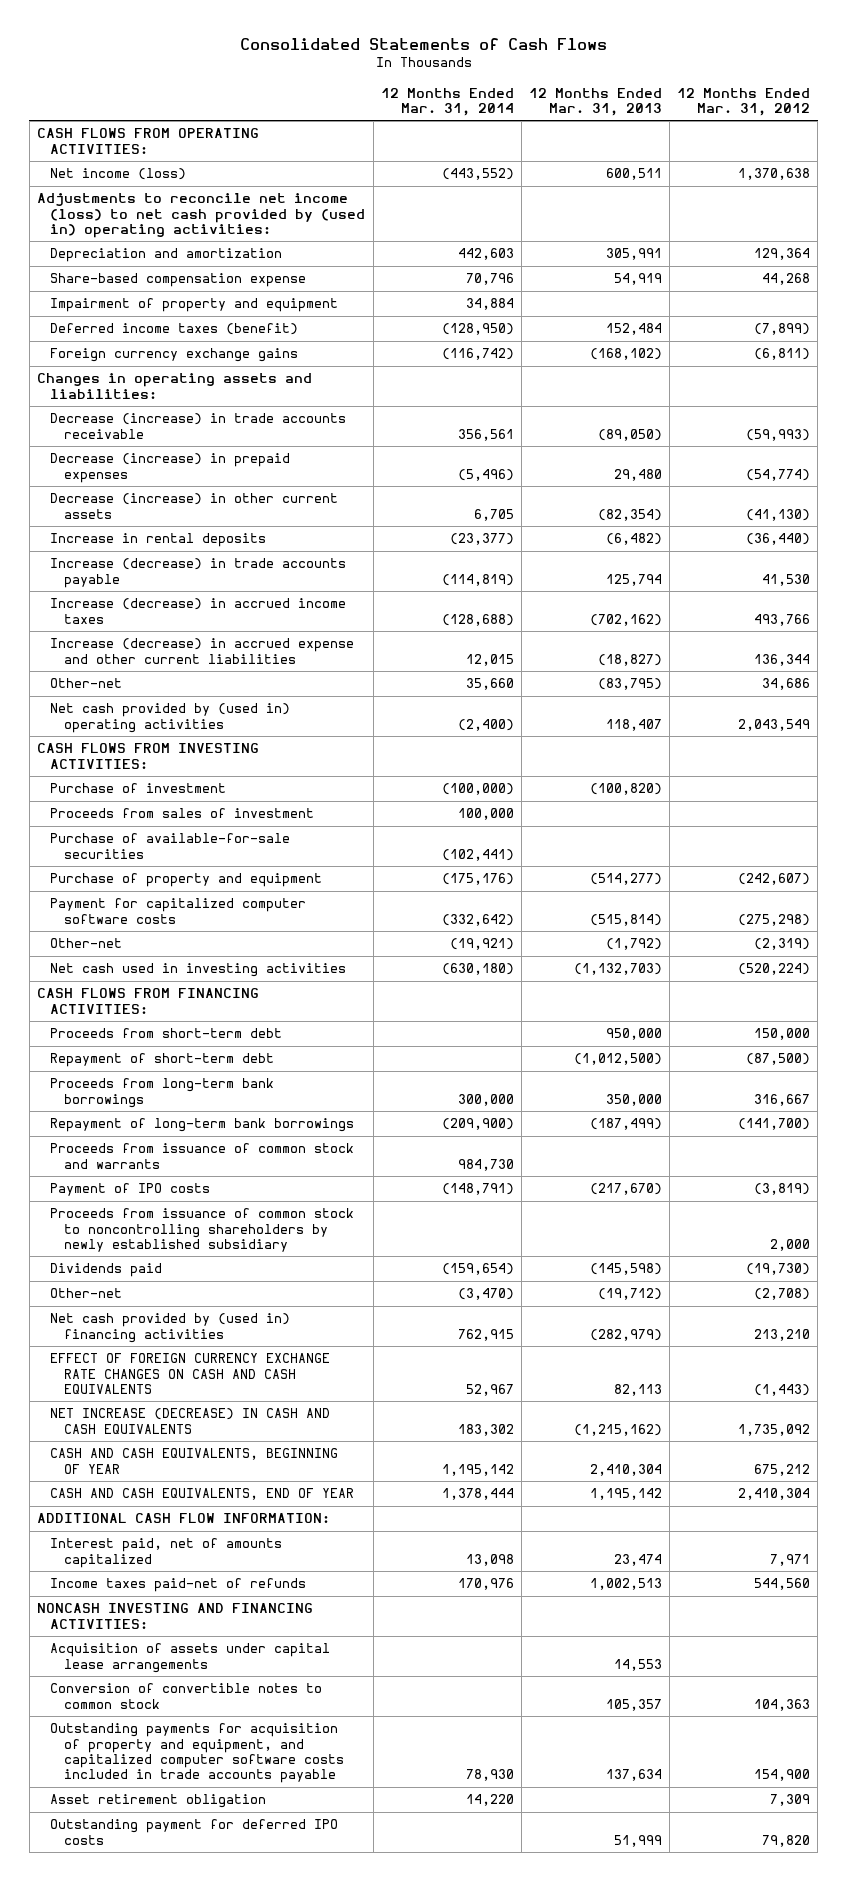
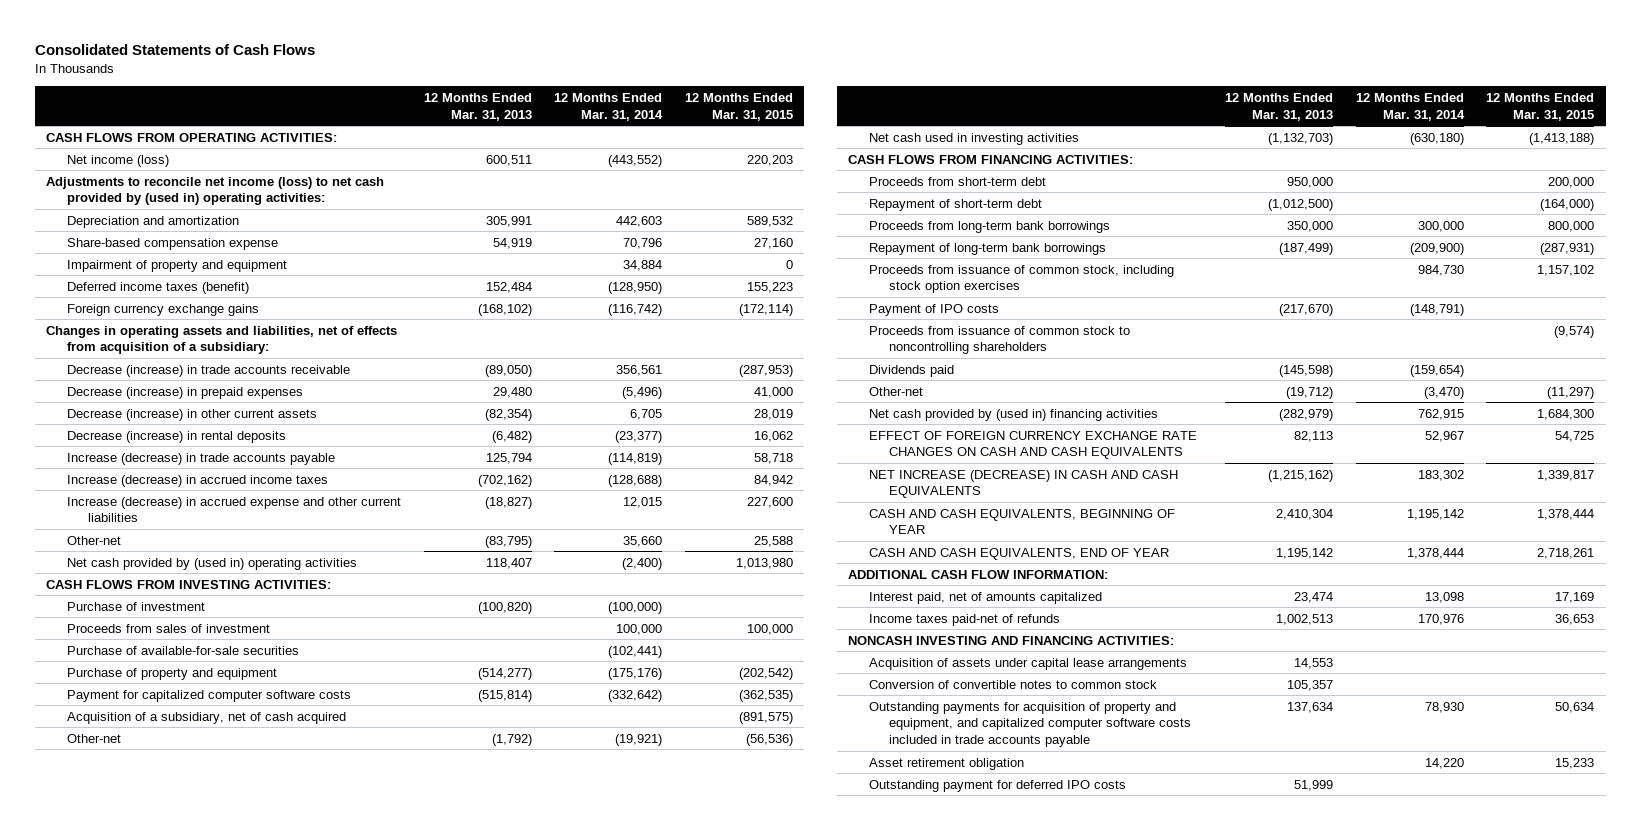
[677,87,811,117] 12 Months Ended Mar. 31, 2012 -> none
none -> [684,92,793,121] 12 Months Ended Mar. 31, 2015
[37,373,313,399] Changes in operating assets and liabilities: -> [46,325,398,355] Changes in operating assets and liabilities, net of effects from acquisition of a subsidiary:
[50,533,267,548] Increase in rental deposits -> [67,430,287,443] Decrease (increase) in rental deposits
none -> [67,711,347,724] Acquisition of a subsidiary, net of cash acquired
[50,1143,355,1169] Proceeds from issuance of common stock and warrants -> [868,264,1174,294] Proceeds from issuance of common stock, including stock option exercises
[50,1208,355,1253] Proceeds from issuance of common stock to noncontrolling shareholders by newly established subsidiary -> [868,325,1130,355] Proceeds from issuance of common stock to noncontrolling shareholders

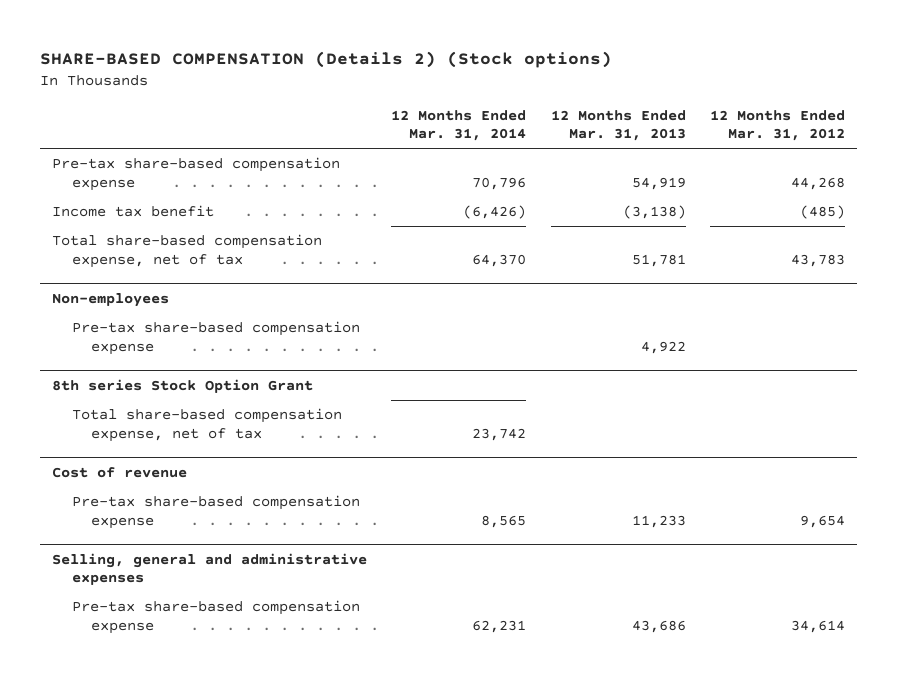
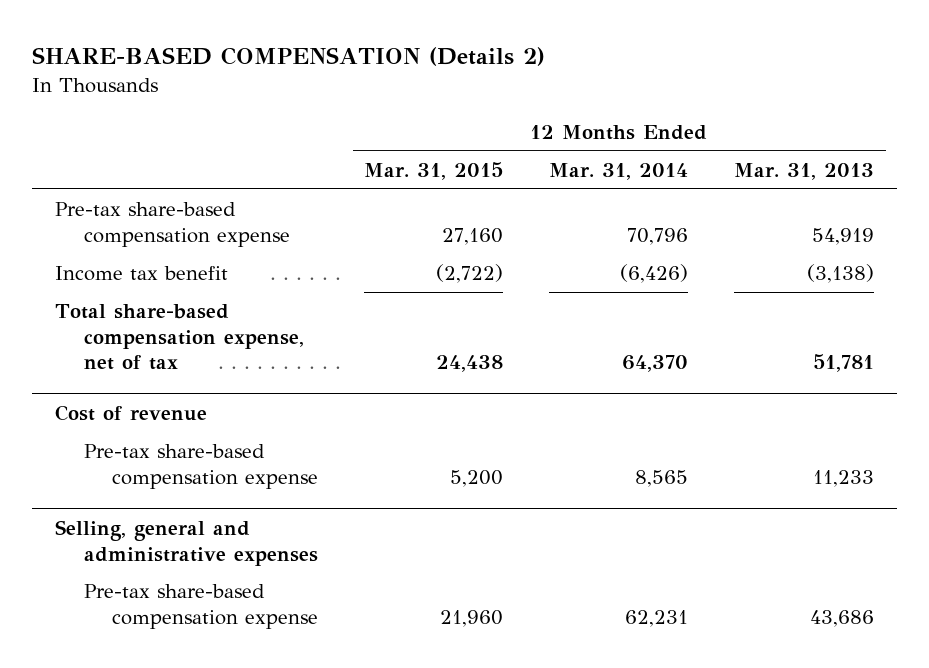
[39,50,612,68] SHARE-BASED COMPENSATION (Details 2) (Stock options) -> [32,47,546,67] SHARE-BASED COMPENSATION (Details 2)
[709,109,845,142] 12 Months Ended Mar. 31, 2012 -> none
none -> [364,161,504,180] Mar. 31, 2015
[51,292,169,307] Non-employees -> none
[71,321,360,355] Pre-tax share-based compensation expense -> none
[51,378,313,393] 8th series Stock Option Grant -> none
[71,408,342,442] Total share-based compensation expense, net of tax -> none

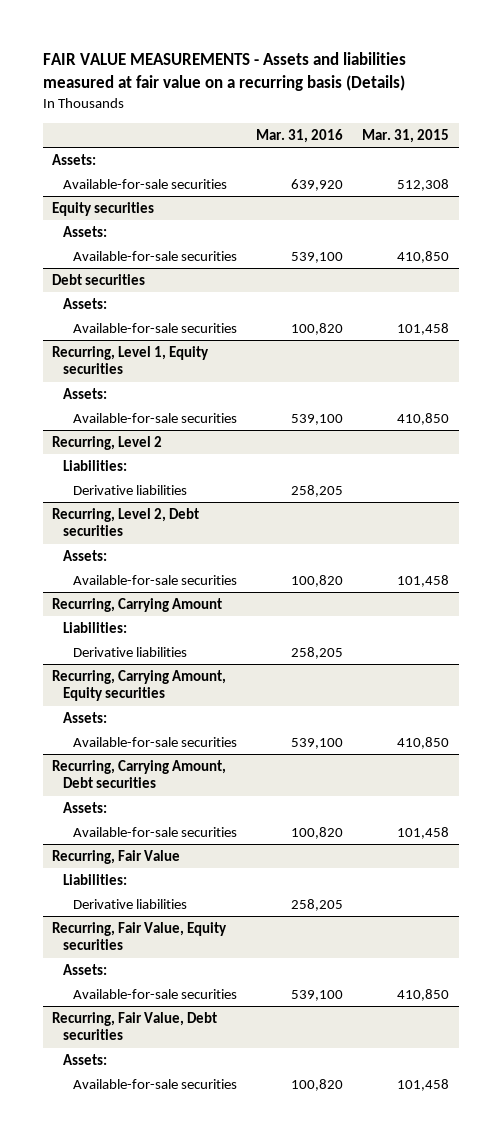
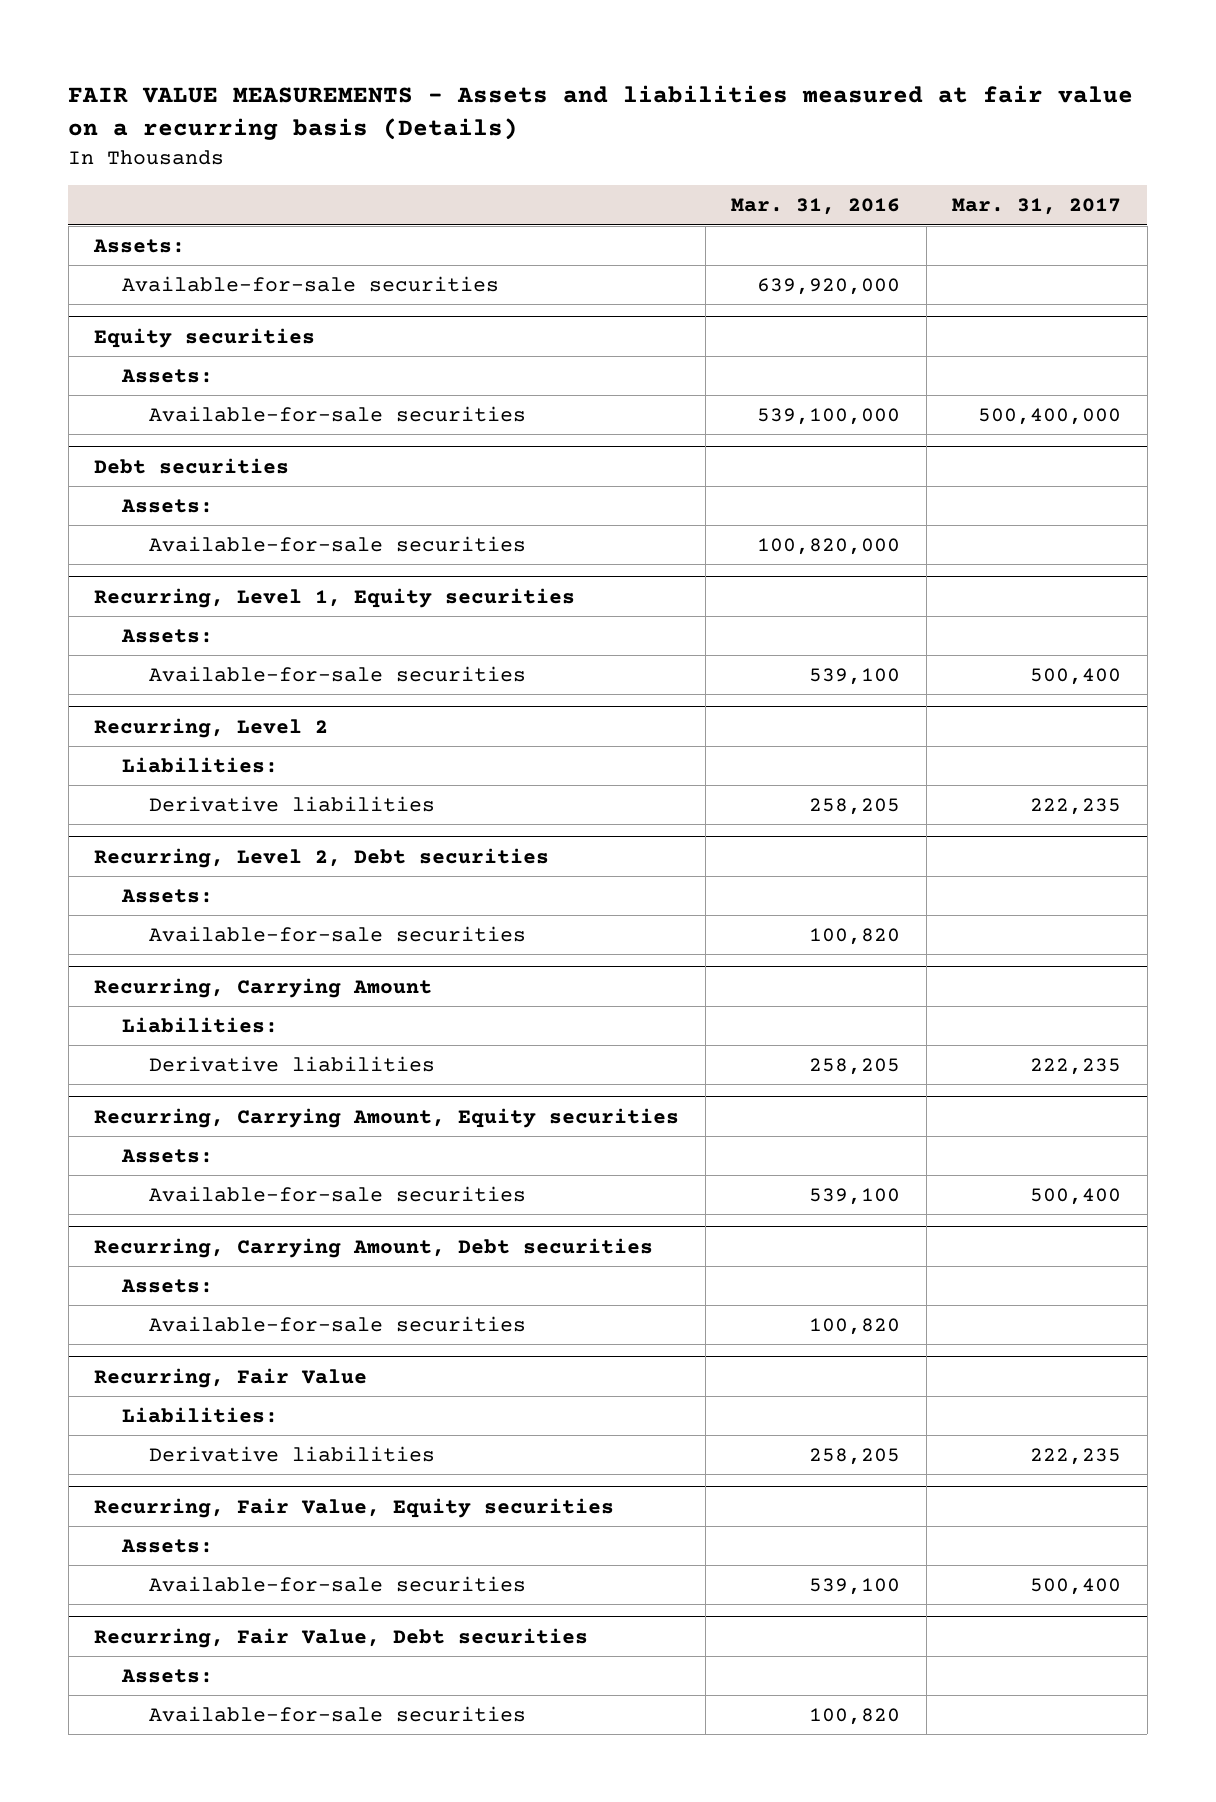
[362,128,450,143] Mar. 31, 2015 -> none
none -> [952,198,1122,216] Mar. 31, 2017
[291,178,344,191] 639,920 -> [757,277,901,295] 639,920,000
[291,251,344,263] 539,100 -> [757,407,901,425] 539,100,000
[291,322,344,335] 100,820 -> [757,537,901,555] 100,820,000

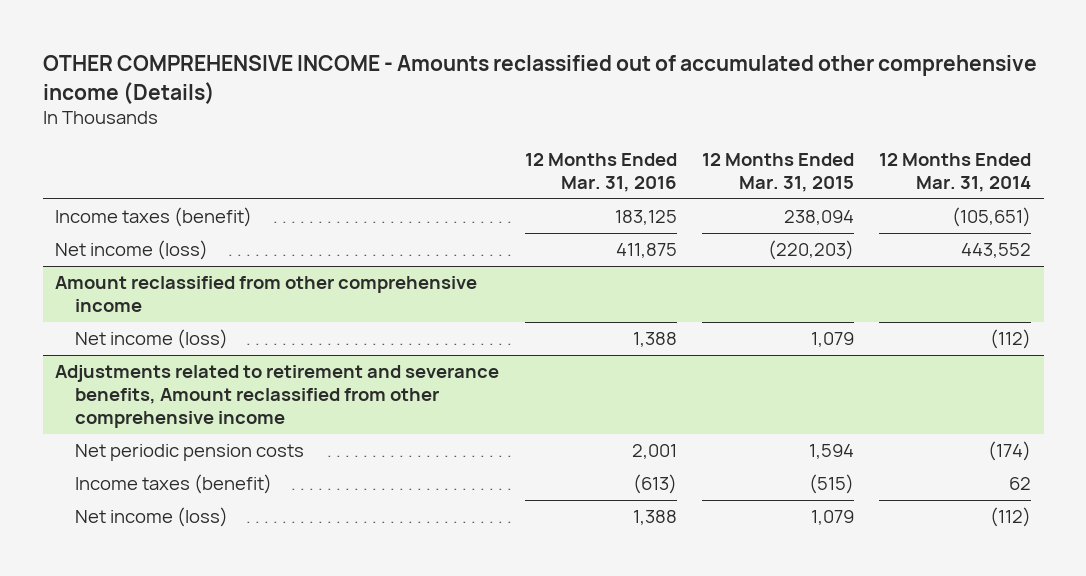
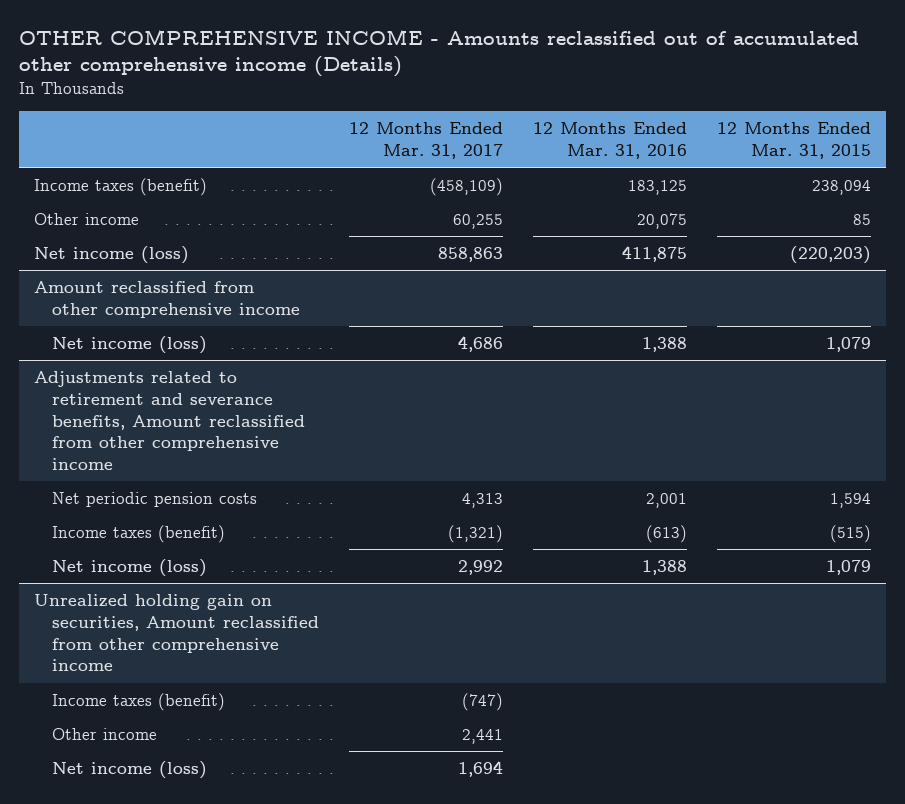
[878,153,1031,192] 12 Months Ended Mar. 31, 2014 -> none
none -> [349,122,504,159] 12 Months Ended Mar. 31, 2017
none -> [33,212,139,225] Other income
none -> [33,593,320,672] Unrealized holding gain on securities, Amount reclassified from other comprehensive income
none -> [52,692,226,711] Income taxes (benefit)
none -> [52,727,158,740] Other income
none -> [52,760,208,779] Net income (loss)

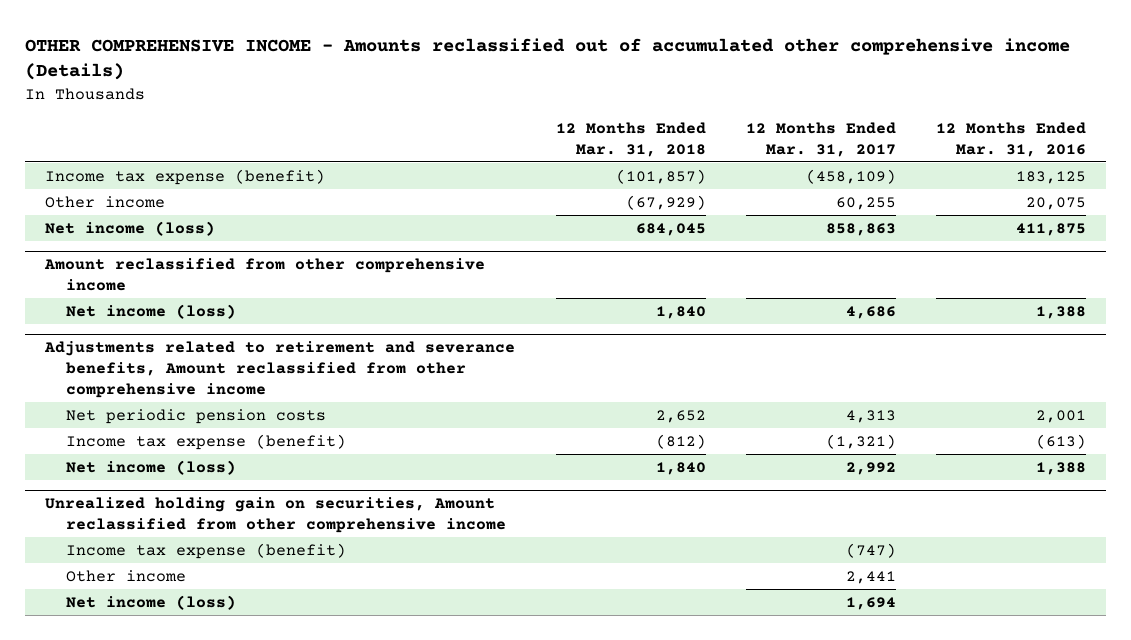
[717,122,872,159] 12 Months Ended Mar. 31, 2015 -> none
none -> [555,121,706,157] 12 Months Ended Mar. 31, 2018
[33,177,207,196] Income taxes (benefit) -> [45,168,326,185] Income tax expense (benefit)
[52,524,226,543] Income taxes (benefit) -> [65,433,346,450] Income tax expense (benefit)
[52,692,226,711] Income taxes (benefit) -> [65,542,346,559] Income tax expense (benefit)

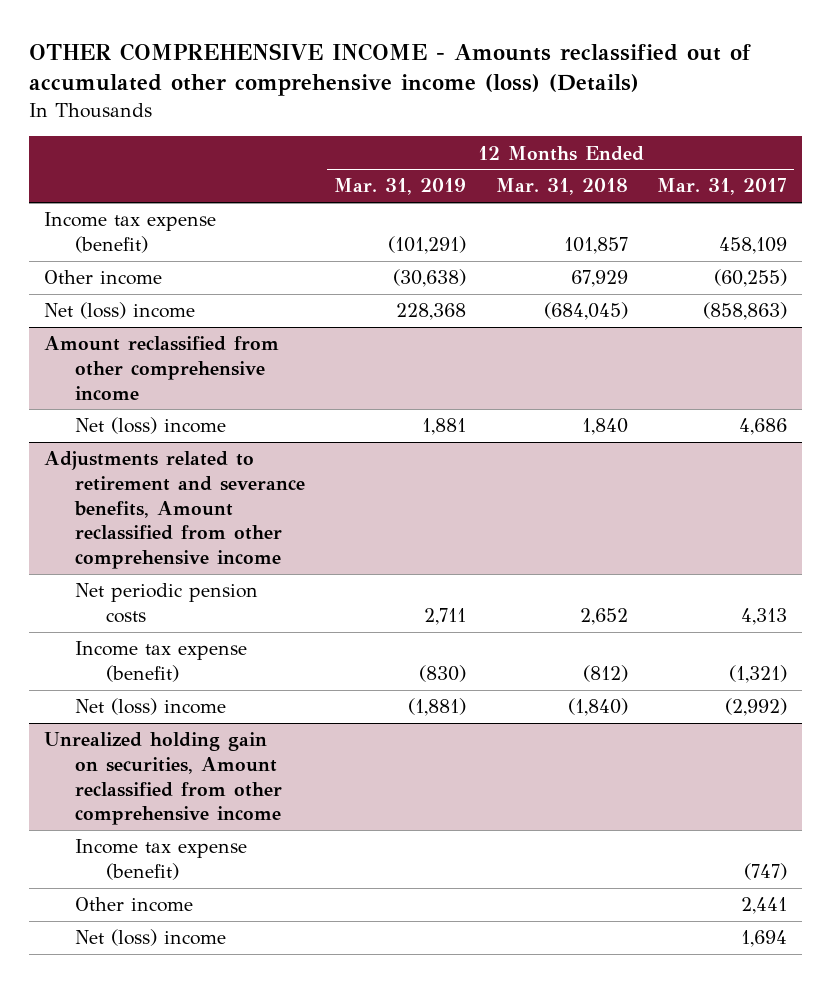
[25,37,1071,81] OTHER COMPREHENSIVE INCOME - Amounts reclassified out of accumulated other comprehensive income (Details) -> [29,42,752,97] OTHER COMPREHENSIVE INCOME - Amounts reclassified out of accumulated other comprehensive income (loss) (Details)
[935,121,1086,157] 12 Months Ended Mar. 31, 2016 -> none
none -> [334,178,467,196] Mar. 31, 2019
[615,168,706,184] (101,857) -> [563,236,628,254] 101,857
[805,168,896,184] (458,109) -> [718,236,787,254] 458,109
[625,194,706,210] (67,929) -> [570,270,628,288] 67,929
[835,196,896,210] 60,255 -> [713,269,787,288] (60,255)
[45,220,216,236] Net income (loss) -> [44,302,196,320] Net (loss) income
[635,222,706,236] 684,045 -> [543,302,628,321] (684,045)
[825,222,896,236] 858,863 -> [702,302,787,321] (858,863)
[65,303,236,319] Net income (loss) -> [75,417,227,435] Net (loss) income
[65,459,236,475] Net income (loss) -> [75,698,227,716] Net (loss) income
[655,461,706,475] 1,840 -> [567,698,628,717] (1,840)
[845,461,896,475] 2,992 -> [724,698,787,717] (2,992)
[65,594,236,610] Net income (loss) -> [75,929,227,947] Net (loss) income

